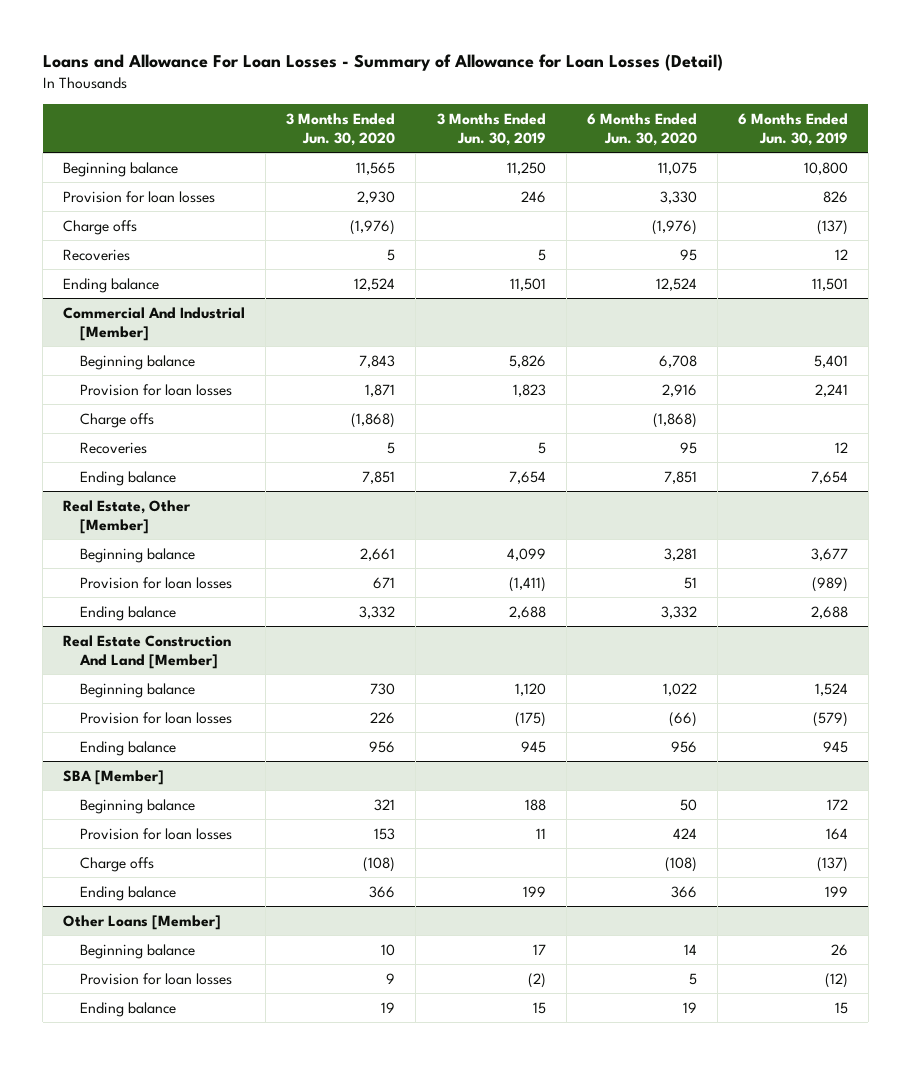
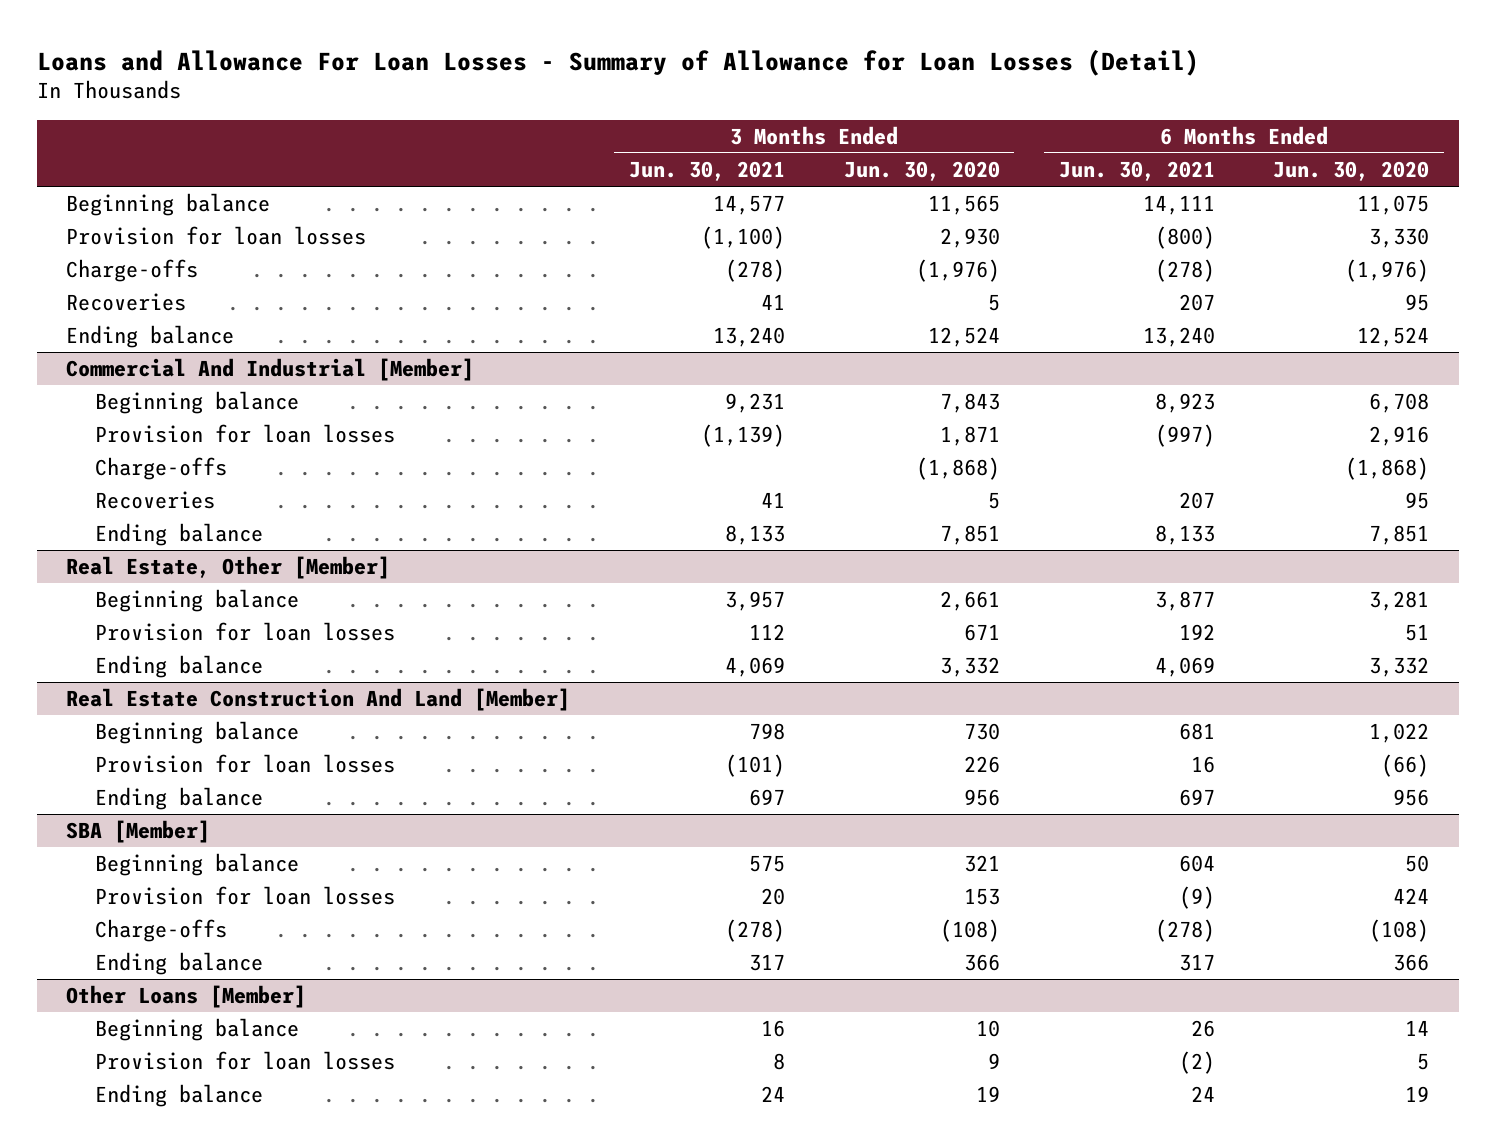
[436,112,546,146] 3 Months Ended Jun. 30, 2019 -> none
[737,112,848,146] 6 Months Ended Jun. 30, 2019 -> none
none -> [628,160,785,181] Jun. 30, 2021
none -> [1058,160,1215,181] Jun. 30, 2021
[63,219,138,235] Charge offs -> [66,259,199,283] Charge-offs
[80,412,155,428] Charge offs -> [94,457,227,481] Charge-offs
[80,856,155,872] Charge offs -> [94,919,227,943] Charge-offs

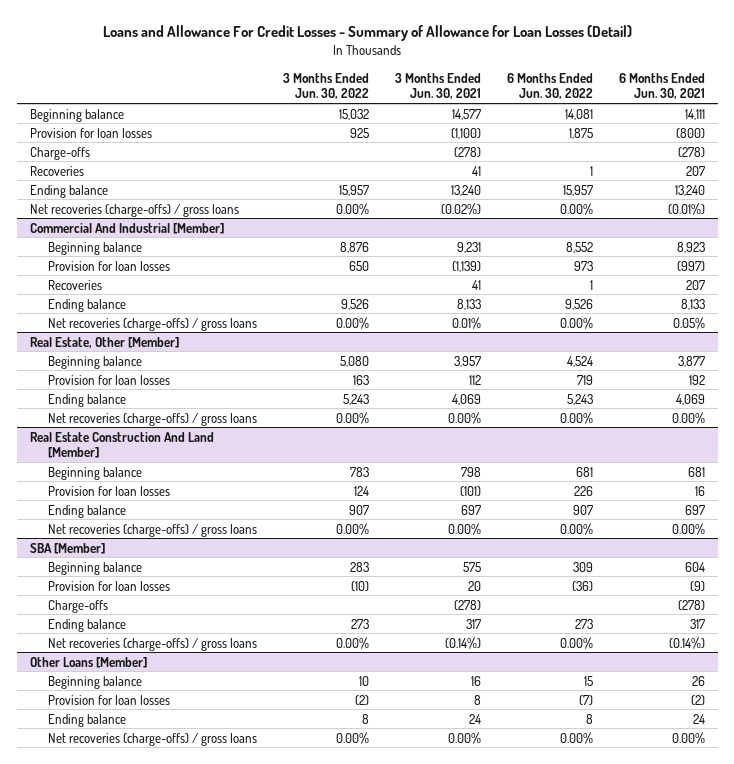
[36,48,1199,76] Loans and Allowance For Loan Losses - Summary of Allowance for Loan Losses (Detail) -> [103,25,633,42] Loans and Allowance For Credit Losses - Summary of Allowance for Loan Losses (Detail)
[843,160,1000,181] Jun. 30, 2020 -> none
[1273,160,1430,181] Jun. 30, 2020 -> none
none -> [283,72,370,100] 3 Months Ended Jun. 30, 2022
none -> [506,72,593,100] 6 Months Ended Jun. 30, 2022
none -> [29,203,239,217] Net recoveries (charge-offs) / gross loans
[94,457,227,481] Charge-offs -> none
none -> [48,317,258,331] Net recoveries (charge-offs) / gross loans
none -> [48,412,258,426] Net recoveries (charge-offs) / gross loans
none -> [48,523,258,537] Net recoveries (charge-offs) / gross loans
none -> [48,637,258,651] Net recoveries (charge-offs) / gross loans
none -> [48,732,258,746] Net recoveries (charge-offs) / gross loans

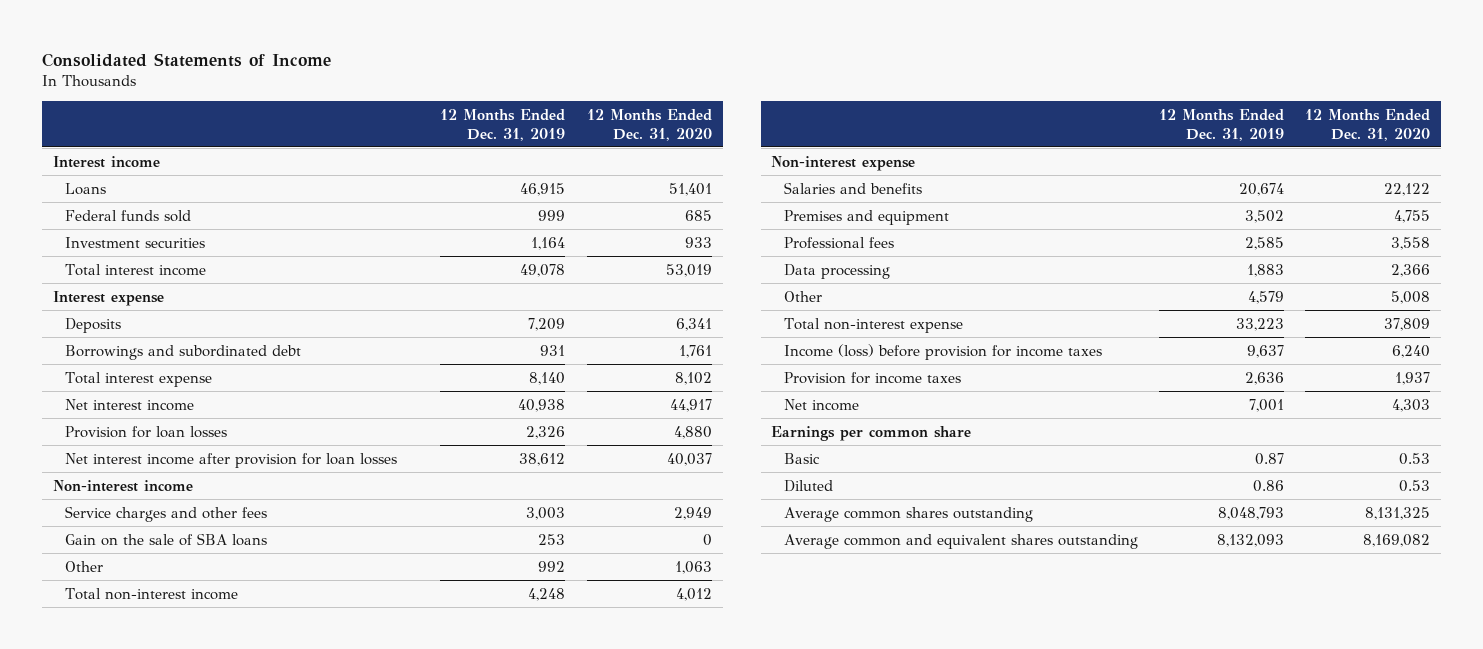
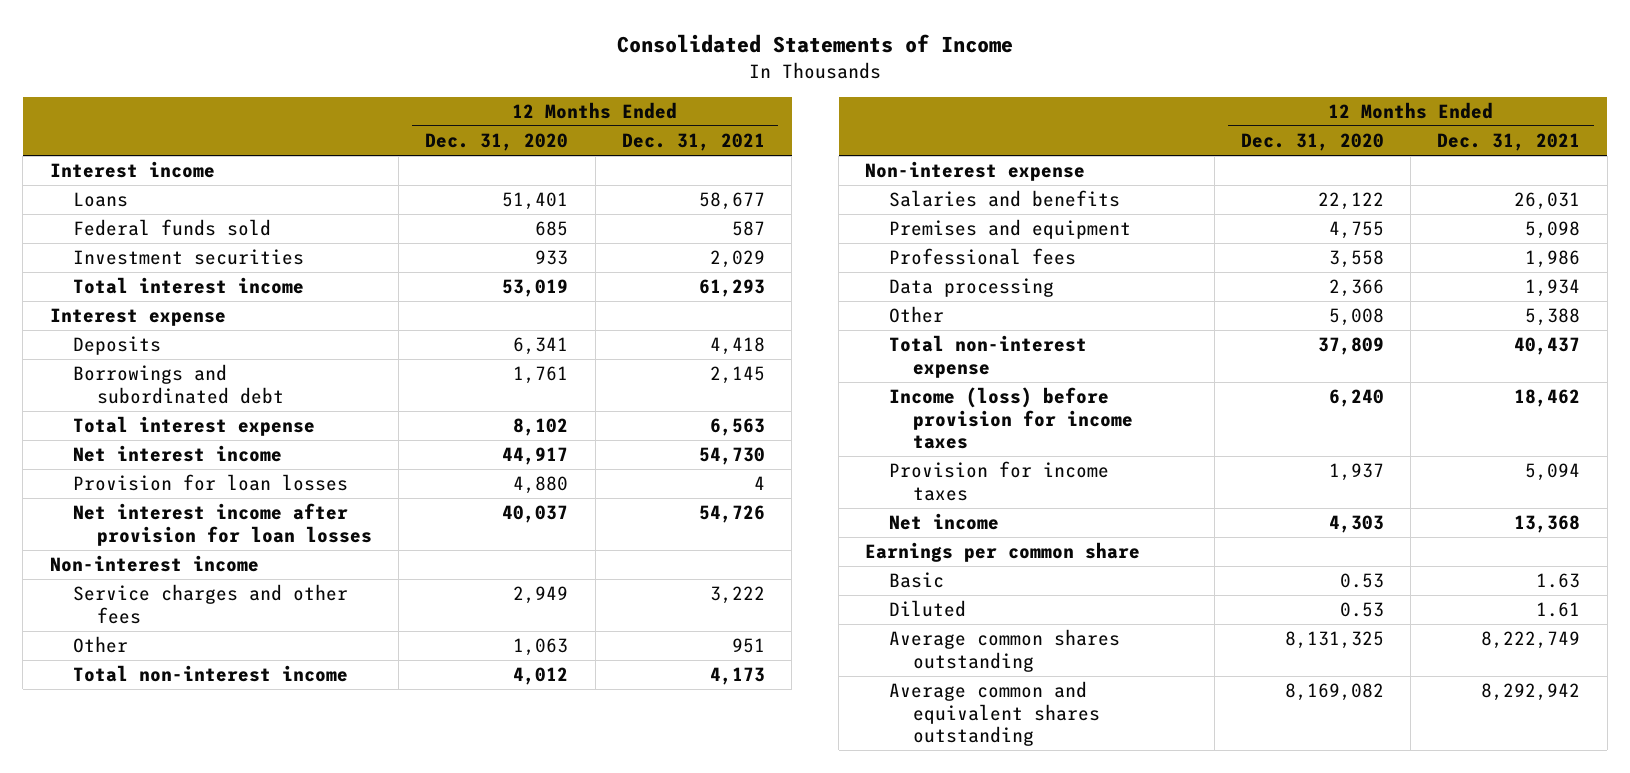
[440,109,566,141] 12 Months Ended Dec. 31, 2019 -> none
none -> [621,133,765,152] Dec. 31, 2021
[65,532,268,546] Gain on the sale of SBA loans -> none

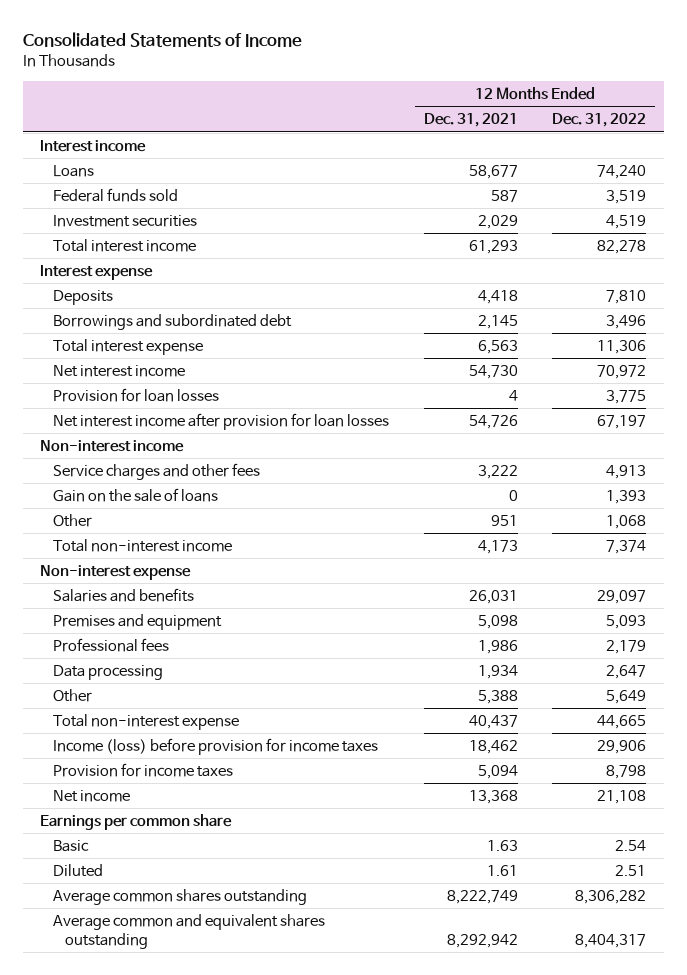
[425,133,569,152] Dec. 31, 2020 -> none
none -> [552,113,647,128] Dec. 31, 2022
none -> [52,488,218,503] Gain on the sale of loans

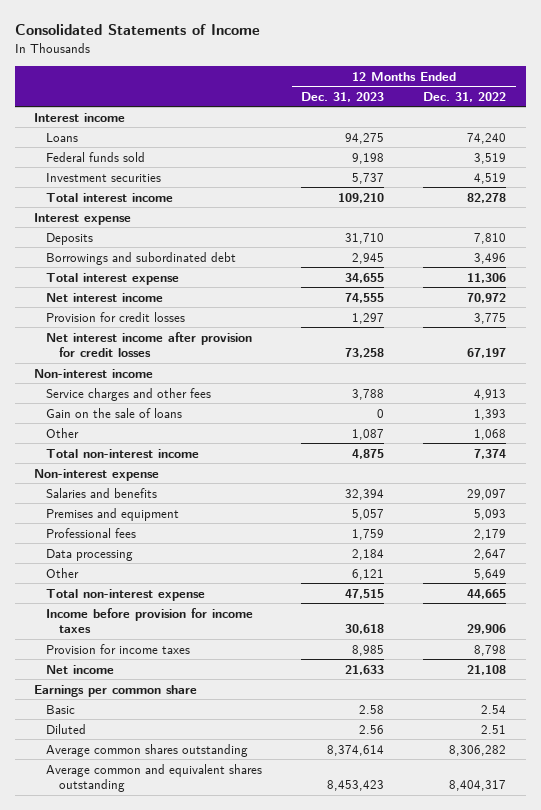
[423,113,518,128] Dec. 31, 2021 -> none
none -> [301,91,385,102] Dec. 31, 2023
[52,388,219,403] Provision for loan losses -> [46,311,186,322] Provision for credit losses
[52,413,389,431] Net interest income after provision for loan losses -> [46,331,253,358] Net interest income after provision for credit losses
[52,738,378,756] Income (loss) before provision for income taxes -> [46,607,254,634] Income before provision for income taxes

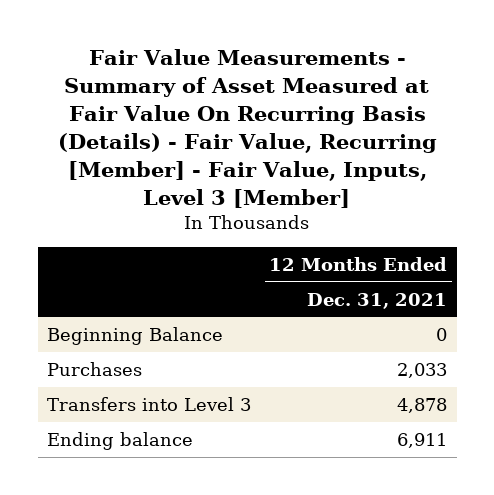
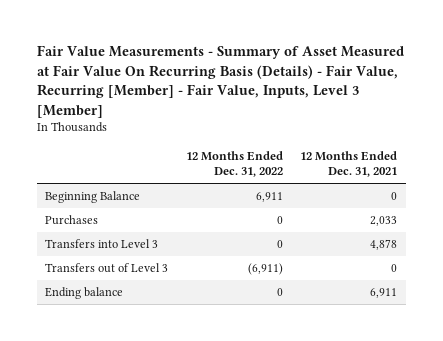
none -> [185,150,283,178] 12 Months Ended Dec. 31, 2022
none -> [45,263,169,274] Transfers out of Level 3

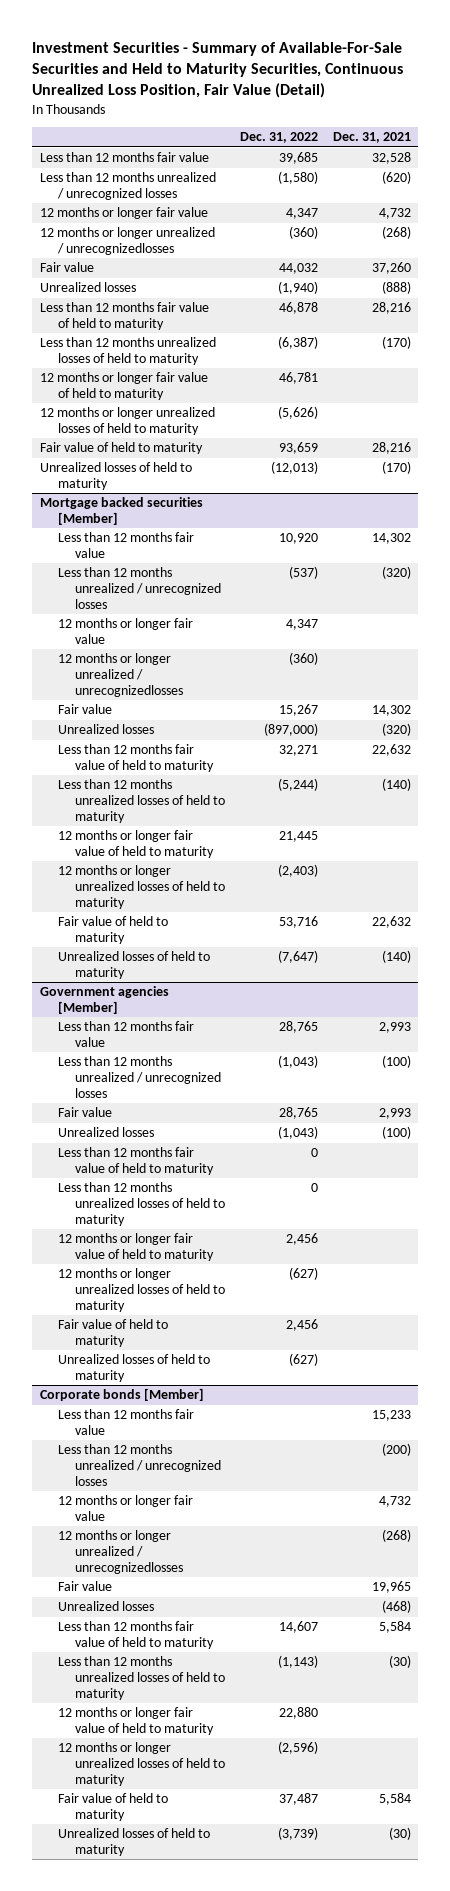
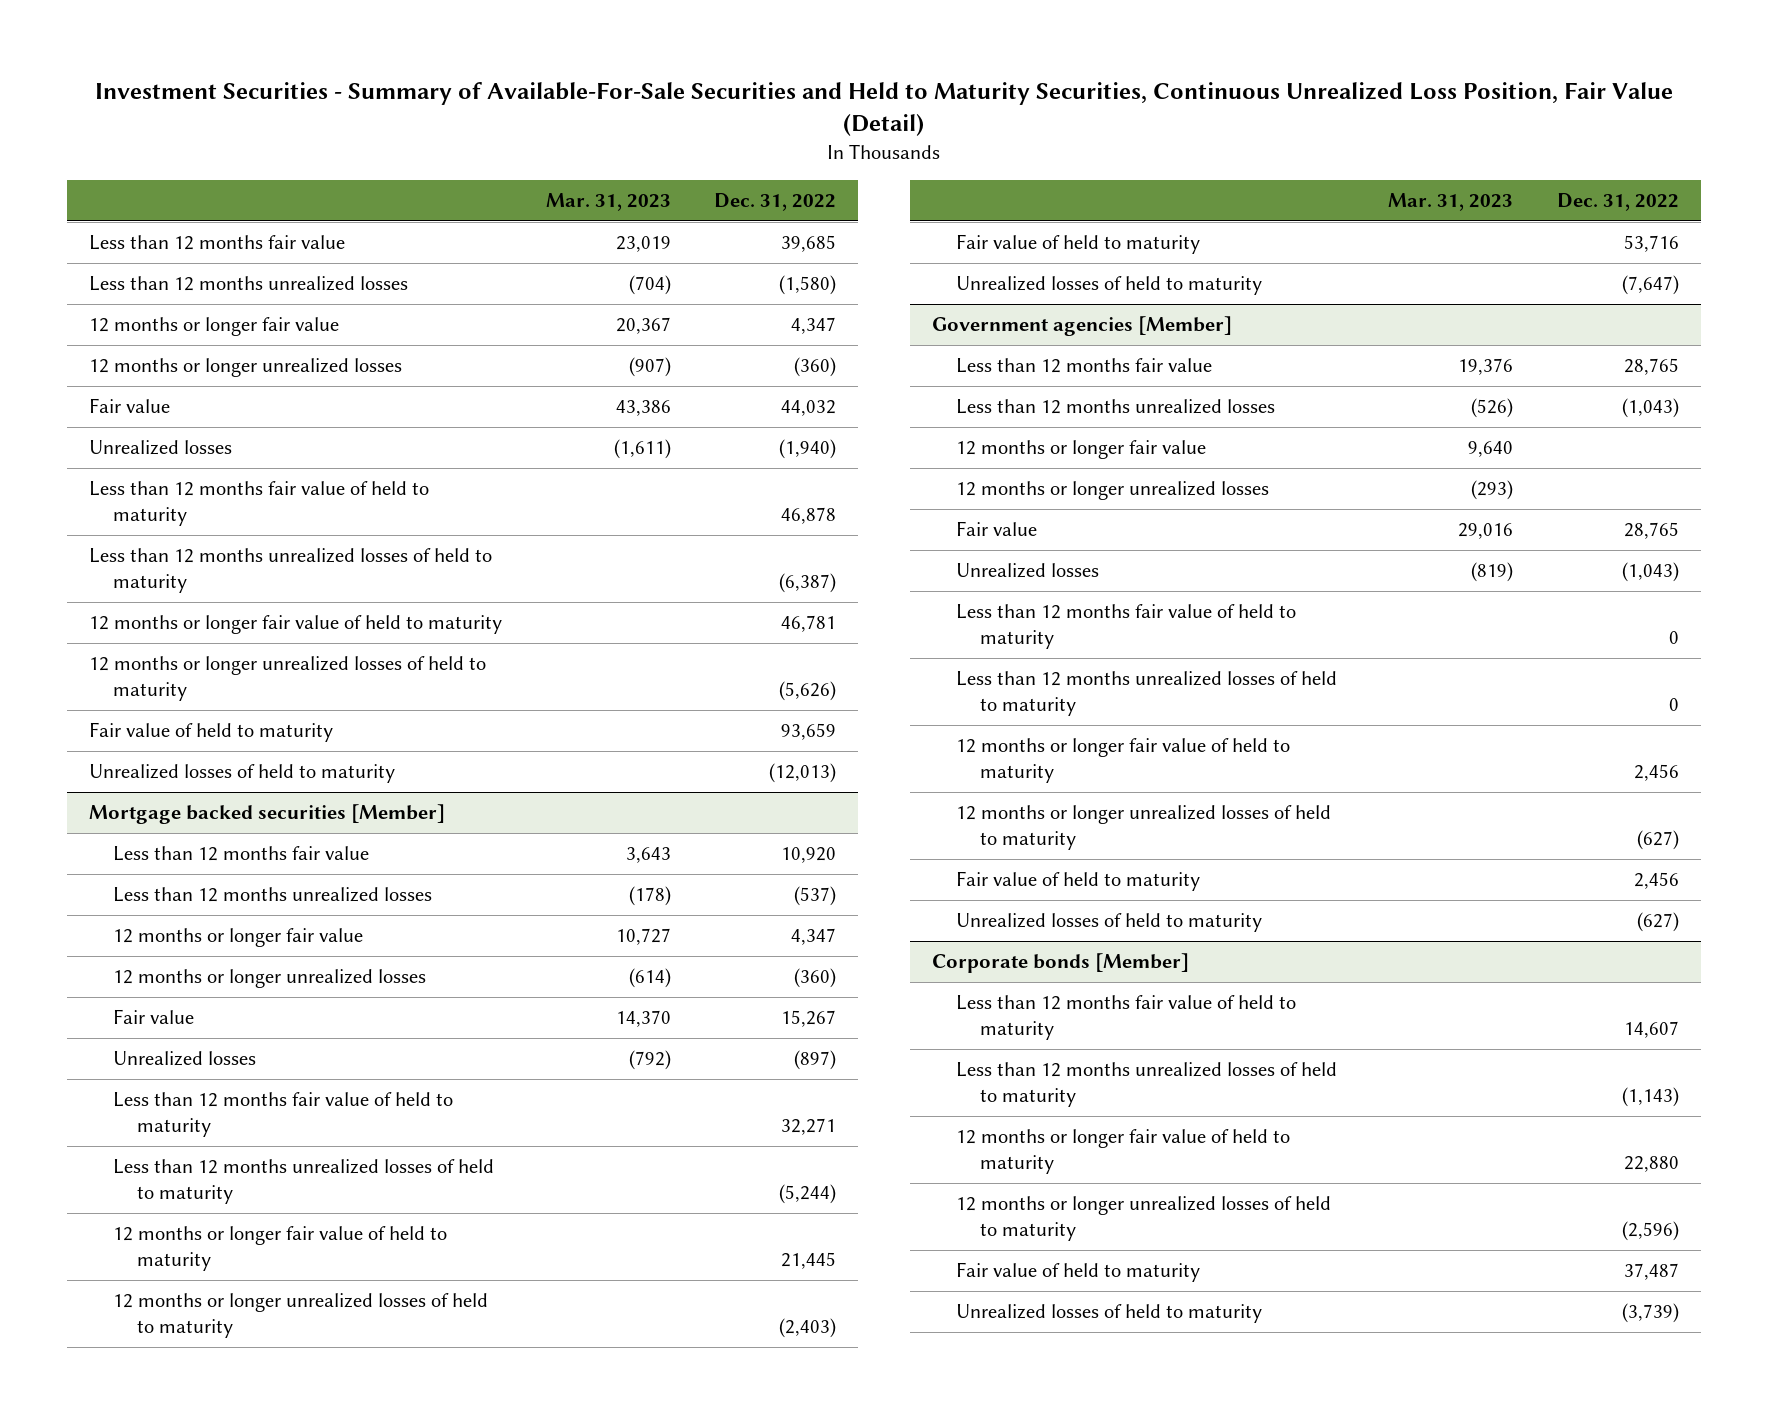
[332,132,411,144] Dec. 31, 2021 -> none
none -> [545,192,671,211] Mar. 31, 2023
[39,172,216,200] Less than 12 months unrealized / unrecognized losses -> [88,276,408,292] Less than 12 months unrealized losses
[39,227,215,255] 12 months or longer unrealized / unrecognizedlosses -> [88,358,402,378] 12 months or longer unrealized losses
[57,567,222,609] Less than 12 months unrealized / unrecognized losses -> [112,887,432,903] Less than 12 months unrealized losses
[57,653,184,697] 12 months or longer unrealized / unrecognizedlosses -> [112,969,426,989] 12 months or longer unrealized losses
[264,723,319,737] (897,000) -> [794,1050,837,1071] (897)
[57,1056,222,1098] Less than 12 months unrealized / unrecognized losses -> [955,399,1275,415] Less than 12 months unrealized losses
none -> [955,440,1206,460] 12 months or longer fair value
none -> [955,481,1269,501] 12 months or longer unrealized losses
[57,1409,194,1435] Less than 12 months fair value -> none
[57,1444,222,1486] Less than 12 months unrealized / unrecognized losses -> none
[57,1495,193,1521] 12 months or longer fair value -> none
[57,1530,184,1574] 12 months or longer unrealized / unrecognizedlosses -> none
[57,1581,112,1592] Fair value -> none
[57,1601,154,1612] Unrealized losses -> none

